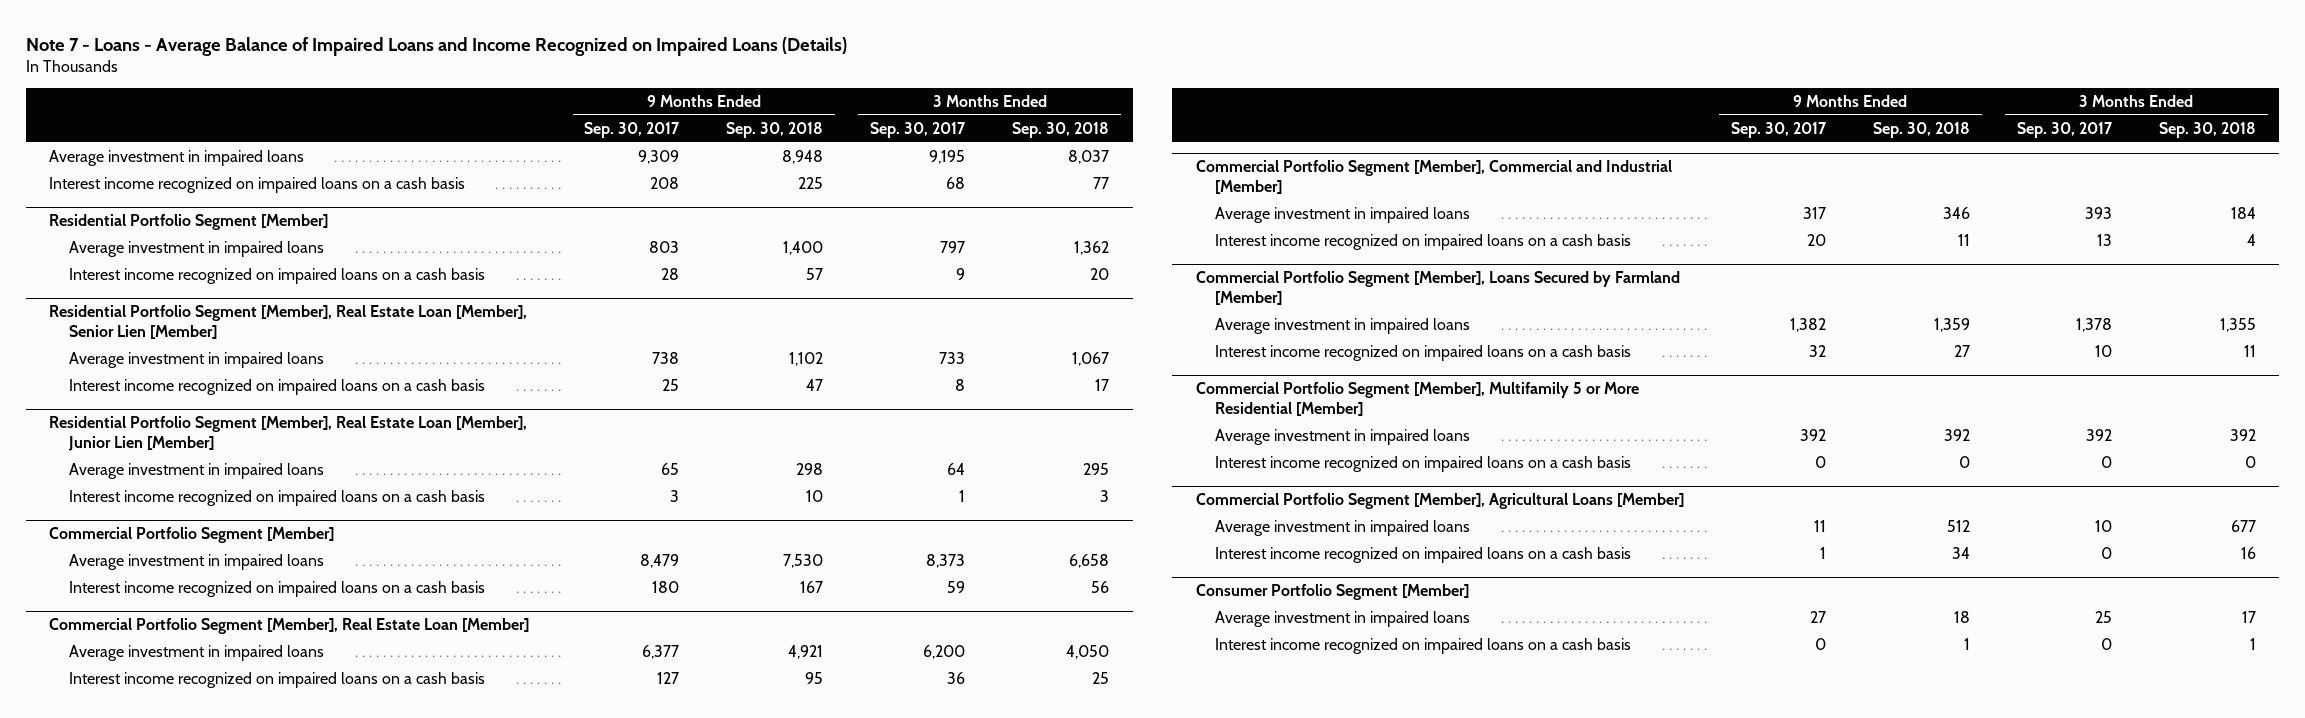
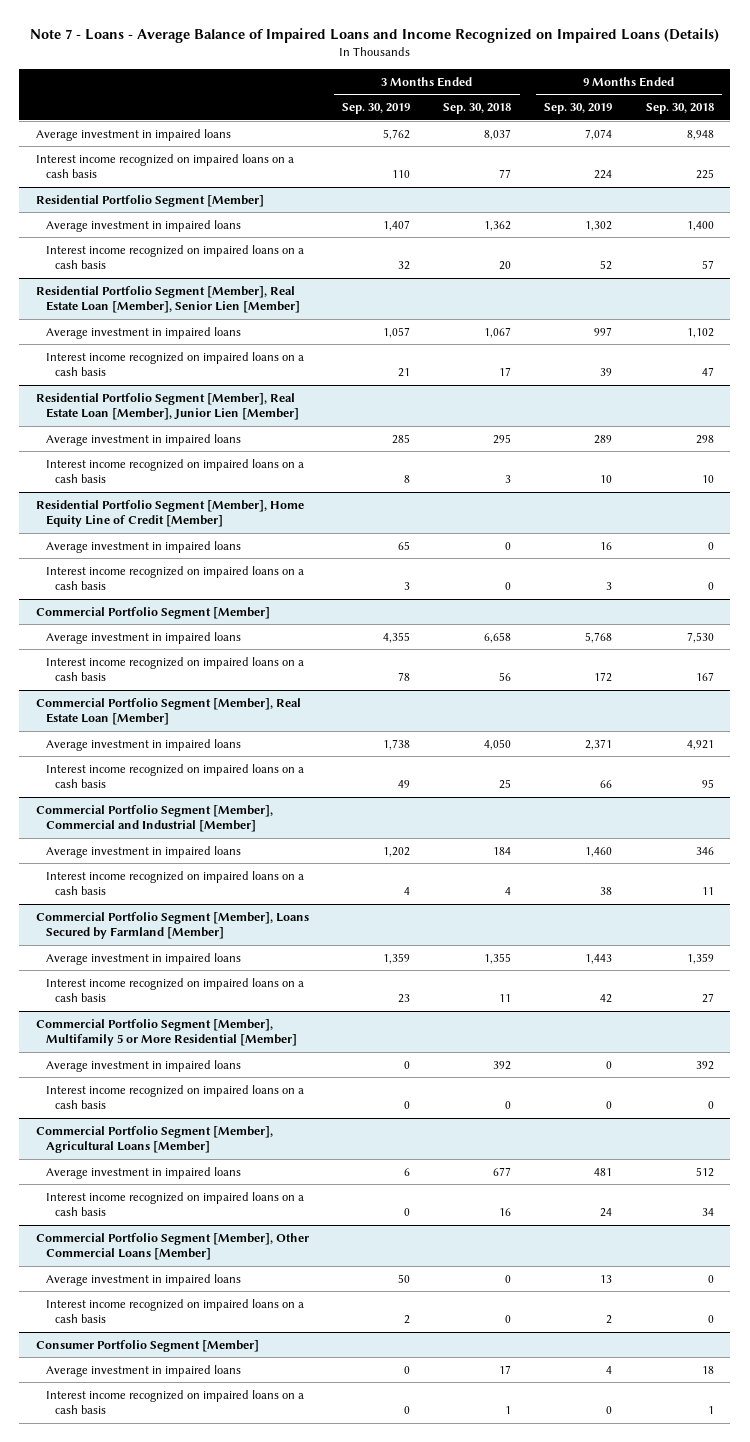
[584,121,681,138] Sep. 30, 2017 -> none
[870,121,967,138] Sep. 30, 2017 -> none
none -> [342,103,411,115] Sep. 30, 2019
none -> [544,103,613,115] Sep. 30, 2019
none -> [36,499,305,528] Residential Portfolio Segment [Member], Home Equity Line of Credit [Member]
none -> [45,540,241,553] Average investment in impaired loans
none -> [45,565,304,591] Interest income recognized on impaired loans on a cash basis
none -> [36,1232,310,1261] Commercial Portfolio Segment [Member], Other Commercial Loans [Member]
none -> [45,1273,241,1286] Average investment in impaired loans
none -> [45,1298,304,1324] Interest income recognized on impaired loans on a cash basis

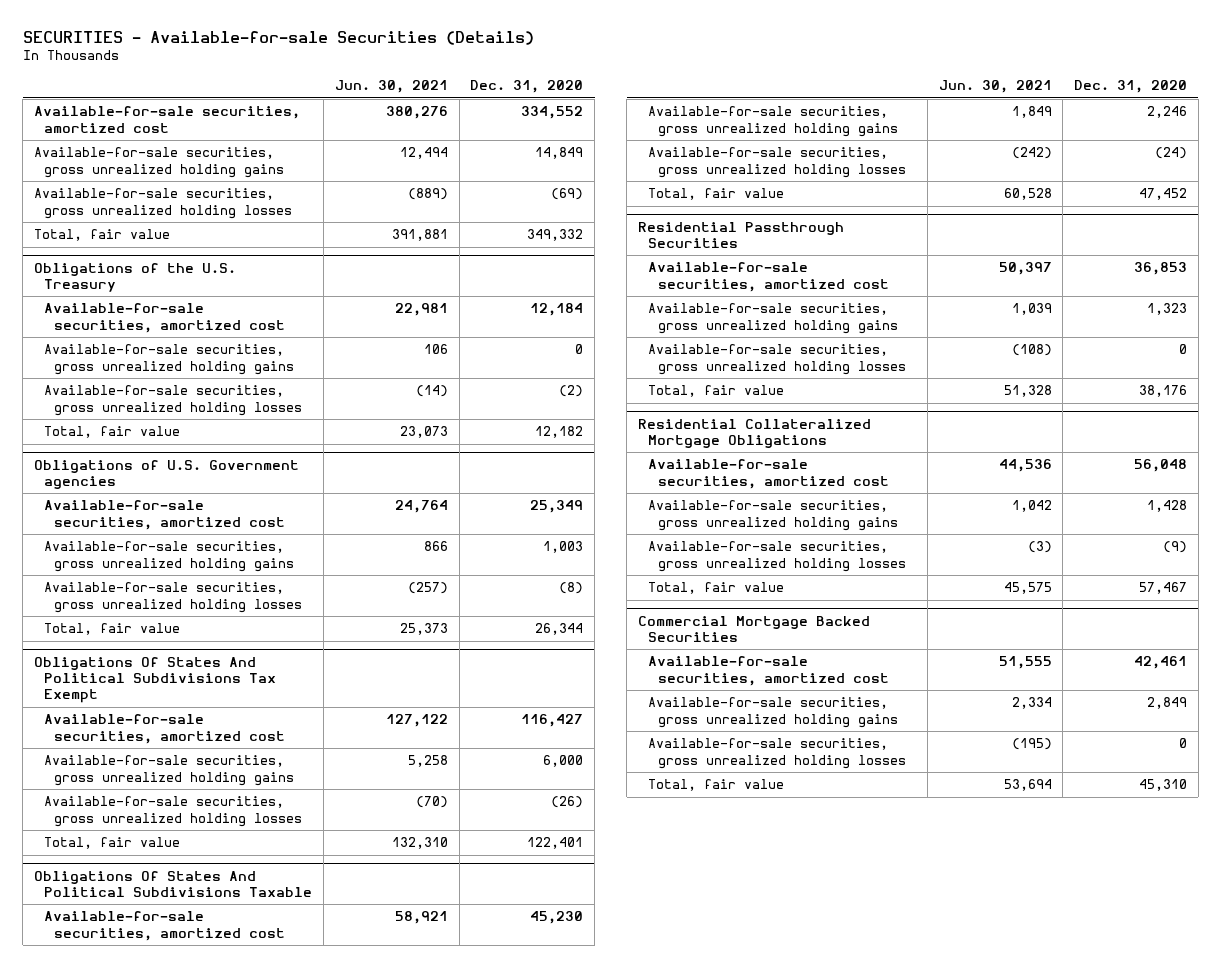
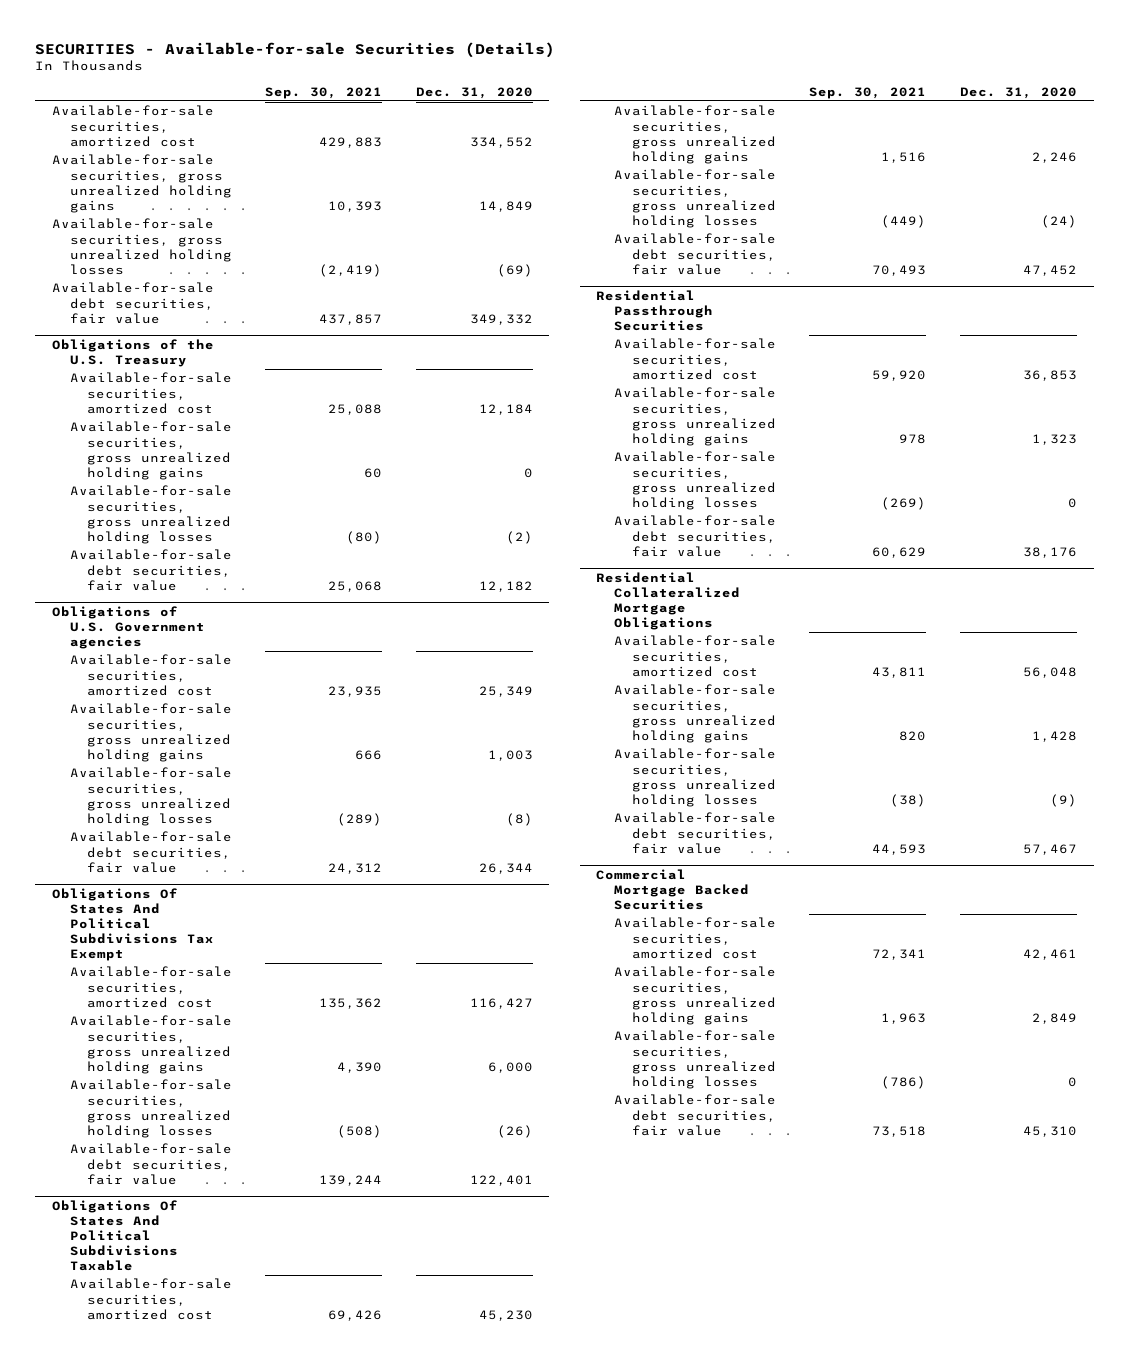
[334,80,448,94] Jun. 30, 2021 -> none
none -> [265,86,383,99] Sep. 30, 2021
[34,229,171,242] Total, fair value -> [51,282,214,324] Available-for-sale debt securities, fair value
[44,426,181,439] Total, fair value -> [69,549,232,591] Available-for-sale debt securities, fair value
[44,623,181,636] Total, fair value -> [69,831,232,873] Available-for-sale debt securities, fair value
[44,837,181,850] Total, fair value -> [69,1143,232,1185] Available-for-sale debt securities, fair value
[647,188,784,201] Total, fair value -> [613,233,776,275] Available-for-sale debt securities, fair value
[647,385,784,398] Total, fair value -> [613,515,776,557] Available-for-sale debt securities, fair value
[647,582,784,595] Total, fair value -> [613,812,776,854] Available-for-sale debt securities, fair value
[647,779,784,792] Total, fair value -> [613,1094,776,1136] Available-for-sale debt securities, fair value

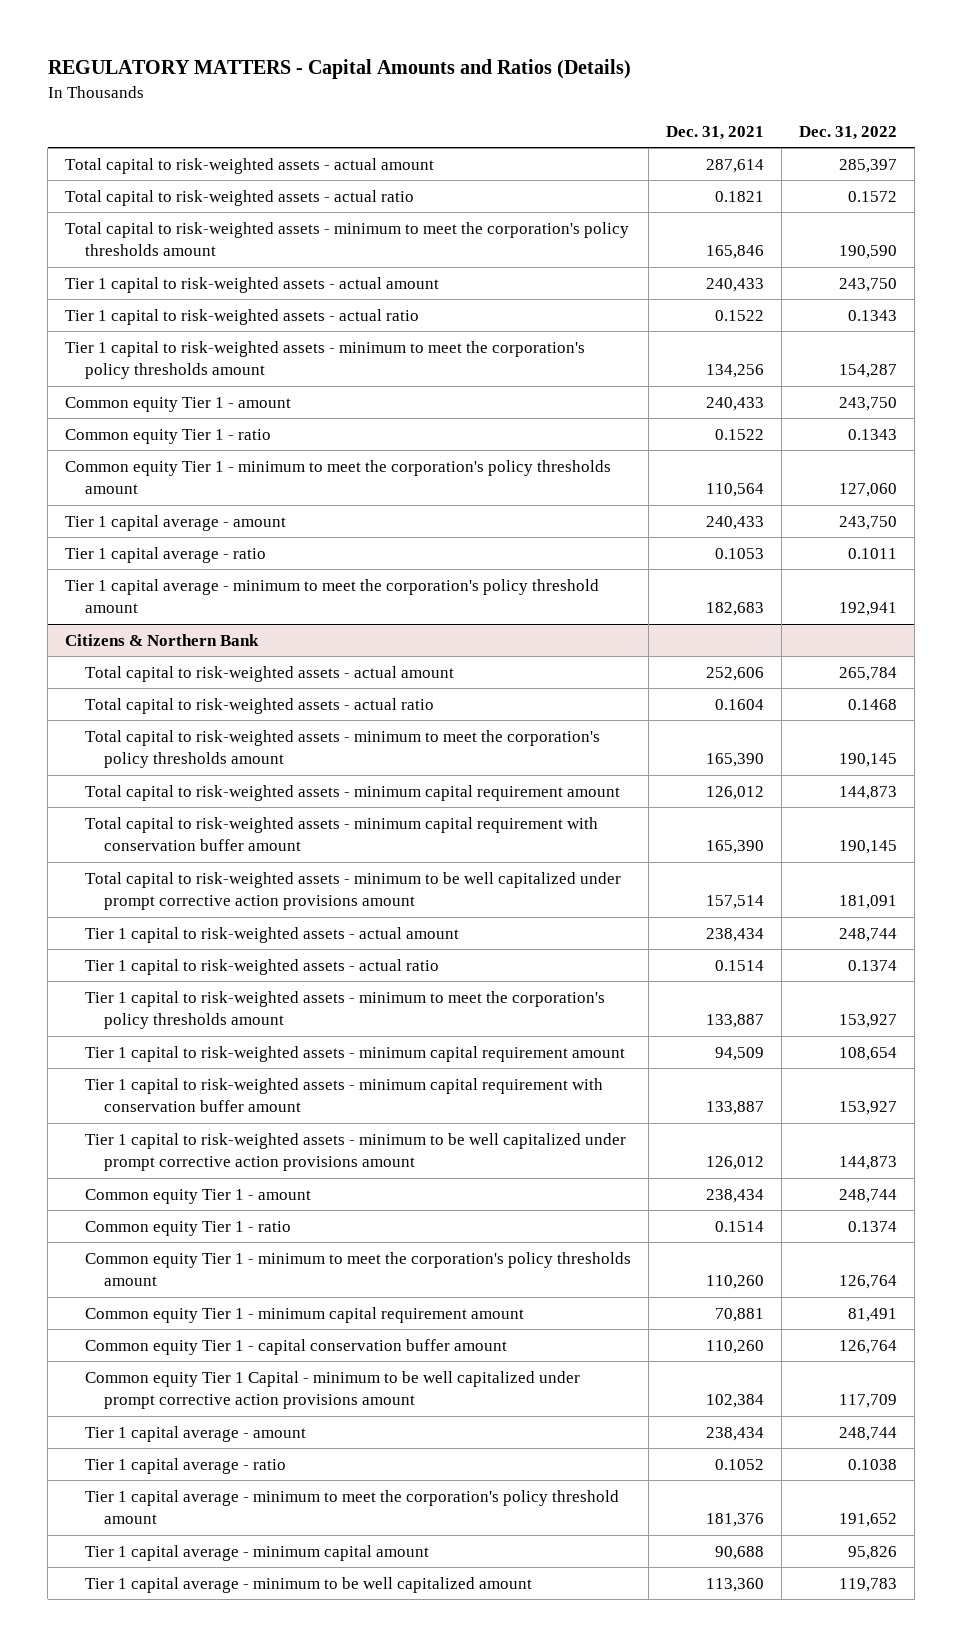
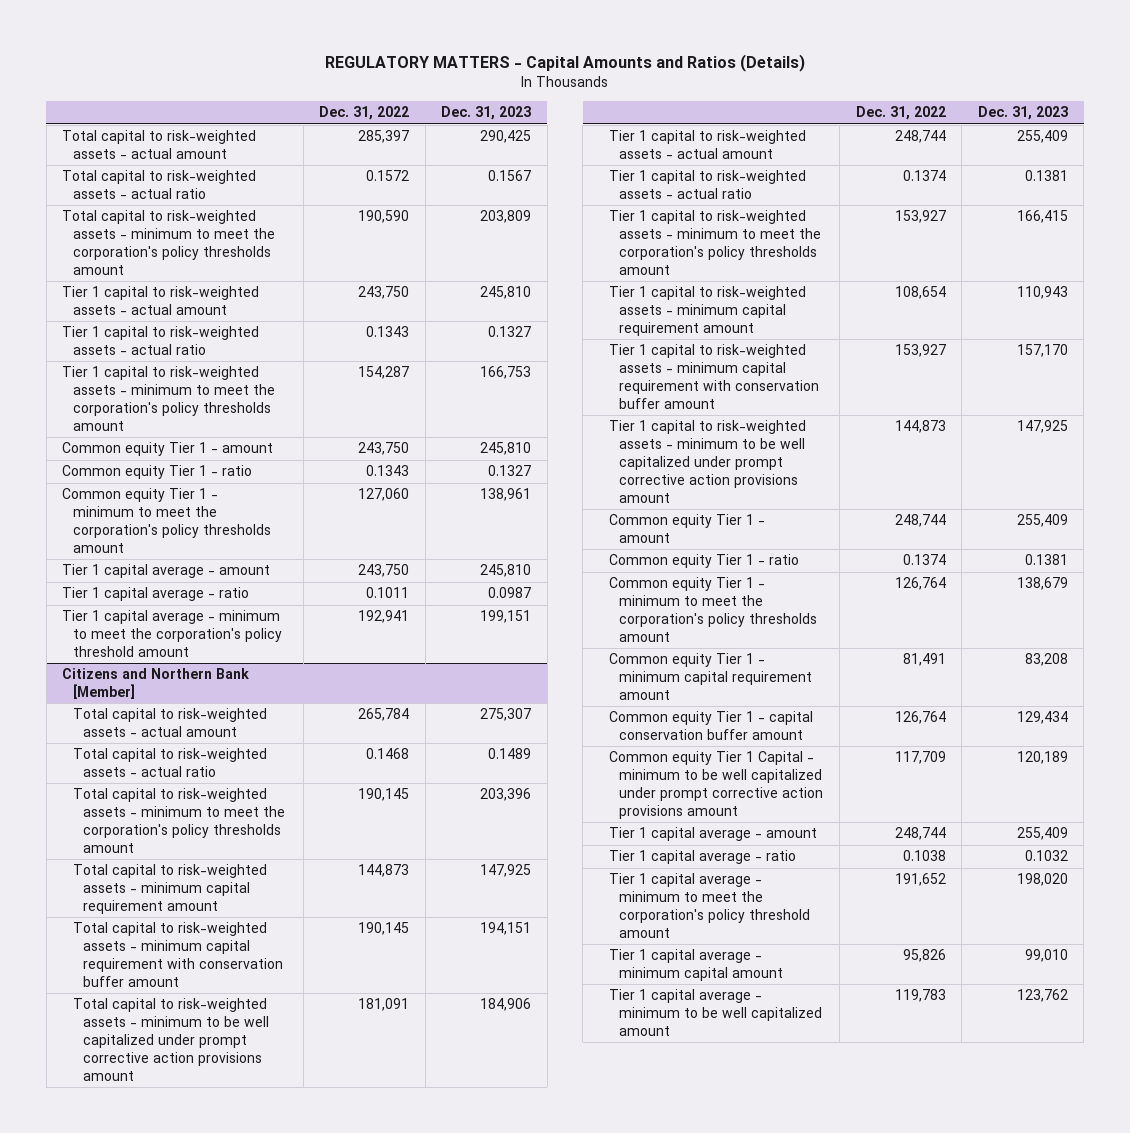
[666,125,765,140] Dec. 31, 2021 -> none
none -> [441,106,532,121] Dec. 31, 2023
[65,633,260,646] Citizens & Northern Bank -> [62,668,250,700] Citizens and Northern Bank [Member]

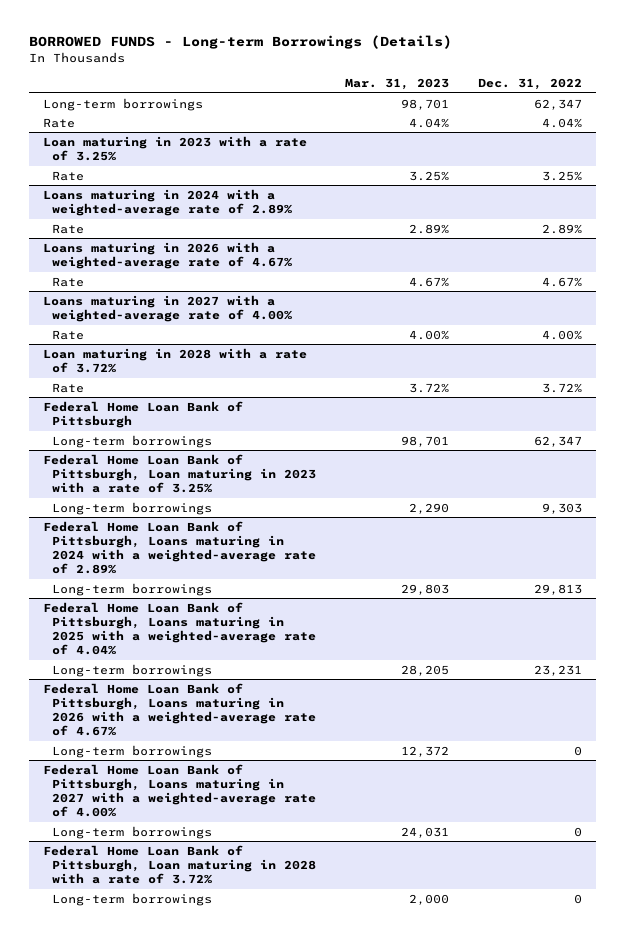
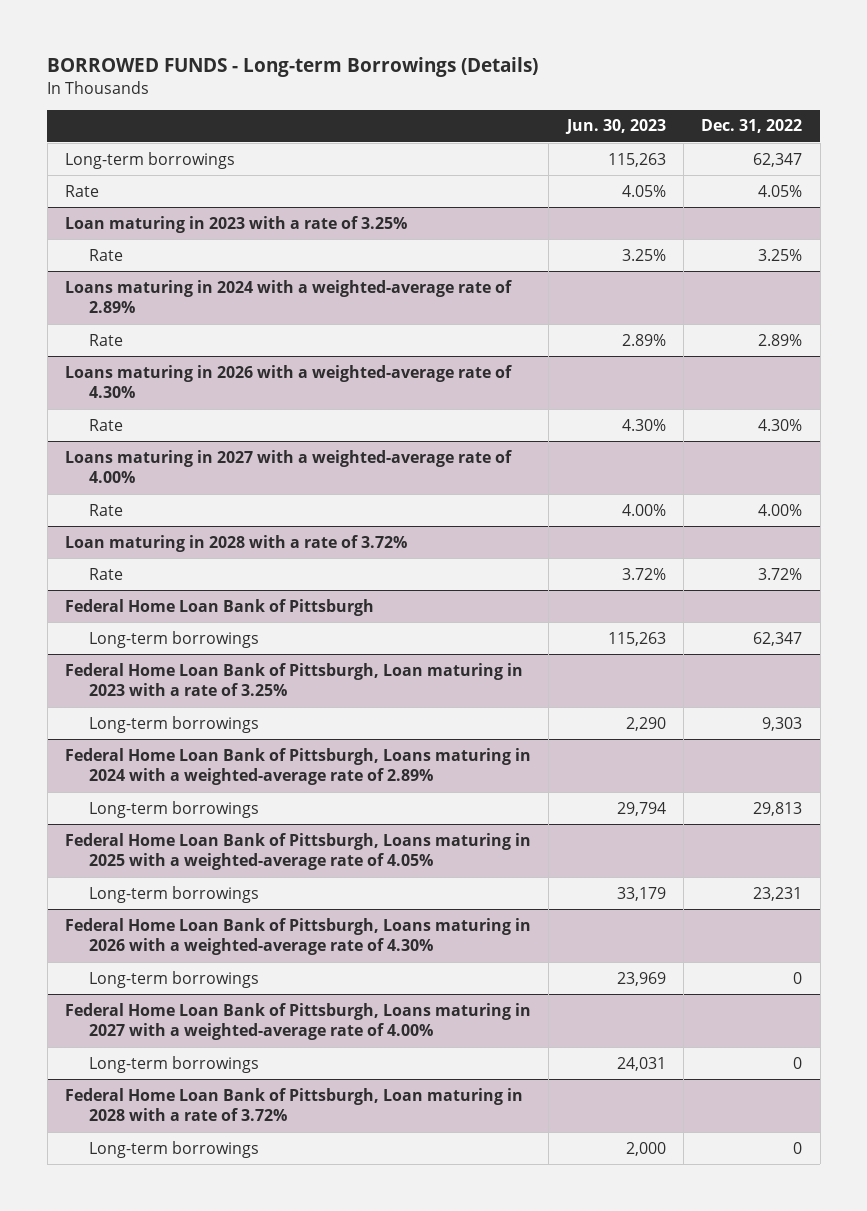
[344,78,449,91] Mar. 31, 2023 -> none
none -> [564,119,666,135] Jun. 30, 2023
[541,117,582,128] 4.04% -> [758,184,803,197] 4.05%
[43,241,292,269] Loans maturing in 2026 with a weighted-average rate of 4.67% -> [64,364,512,399] Loans maturing in 2026 with a weighted-average rate of 4.30%
[541,276,582,287] 4.67% -> [758,418,803,431] 4.30%
[43,601,316,656] Federal Home Loan Bank of Pittsburgh, Loans maturing in 2025 with a weighted-average rate of 4.04% -> [64,832,531,871] Federal Home Loan Bank of Pittsburgh, Loans maturing in 2025 with a weighted-average rate of 4.05%
[43,682,316,737] Federal Home Loan Bank of Pittsburgh, Loans maturing in 2026 with a weighted-average rate of 4.67% -> [64,917,531,956] Federal Home Loan Bank of Pittsburgh, Loans maturing in 2026 with a weighted-average rate of 4.30%

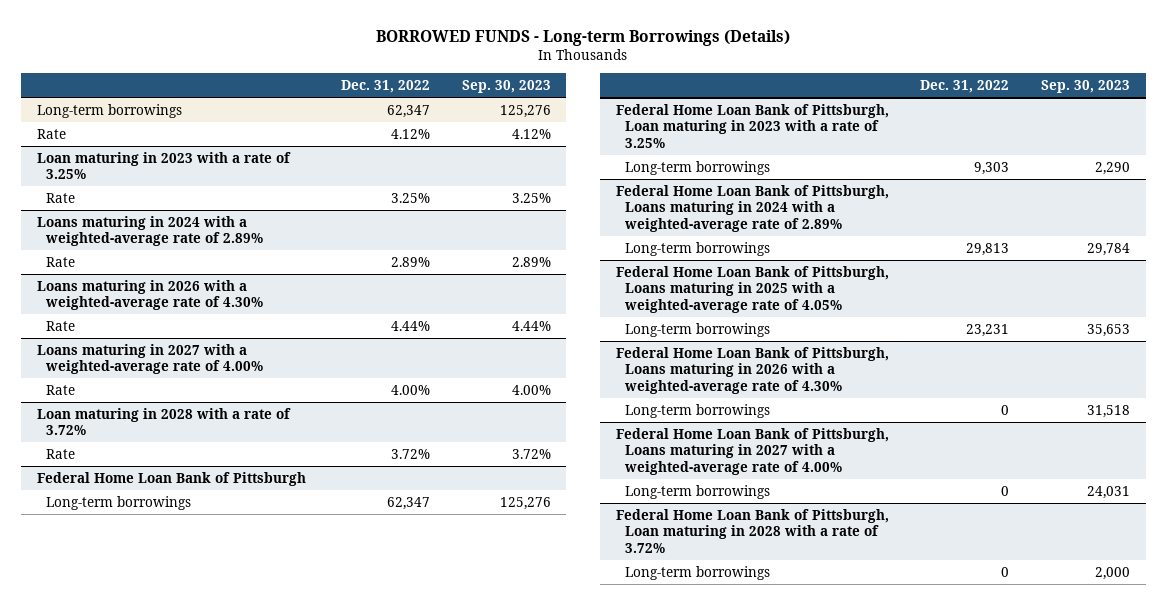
[564,119,666,135] Jun. 30, 2023 -> none
none -> [461,80,551,94] Sep. 30, 2023
[758,184,803,197] 4.05% -> [391,128,431,139] 4.12%
[758,418,803,431] 4.30% -> [391,320,431,331] 4.44%

